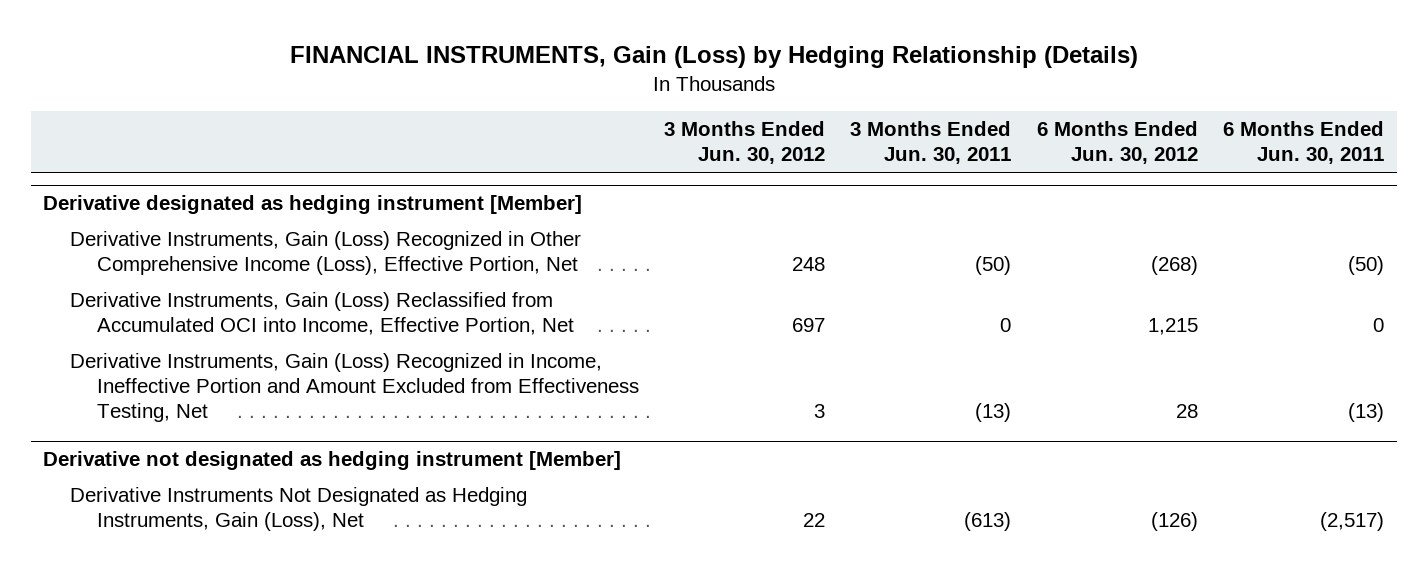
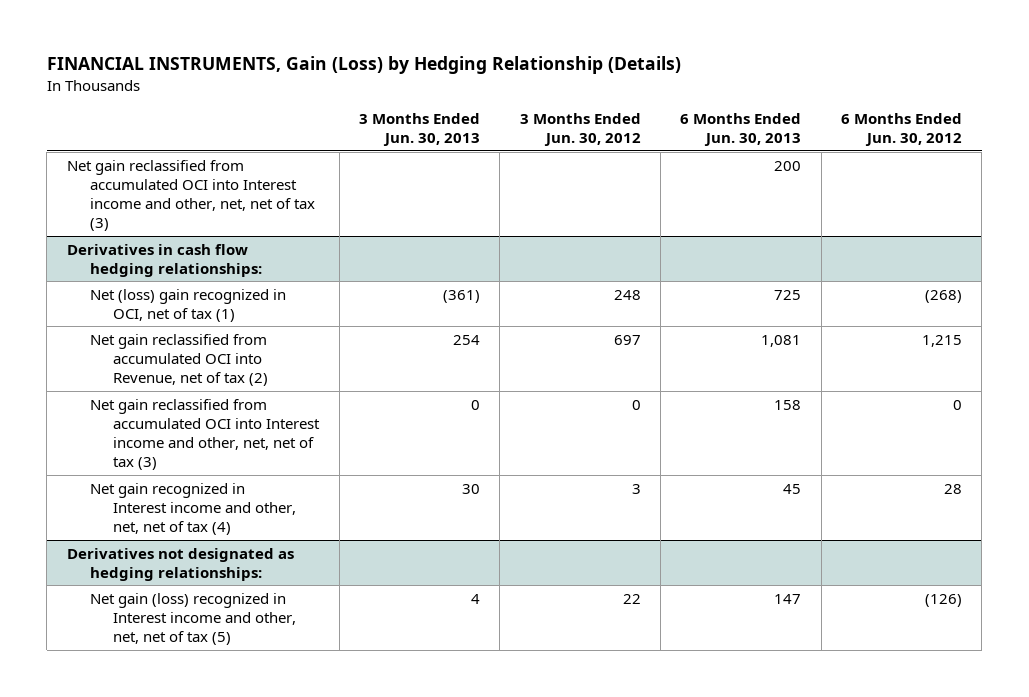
[850,121,1012,165] 3 Months Ended Jun. 30, 2011 -> none
[1223,121,1385,165] 6 Months Ended Jun. 30, 2011 -> none
none -> [358,113,480,147] 3 Months Ended Jun. 30, 2013
none -> [680,113,802,147] 6 Months Ended Jun. 30, 2013
[43,195,583,215] Derivative designated as hedging instrument [Member] -> none
[43,451,622,471] Derivative not designated as hedging instrument [Member] -> none
none -> [66,159,315,231] Net gain reclassified from accumulated OCI into Interest income and other, net, net of tax (3)
none -> [66,243,262,277] Derivatives in cash flow hedging relationships:
[69,230,581,276] Derivative Instruments, Gain (Loss) Recognized in Other Comprehensive Income (Loss), Effective Portion, Net -> [89,288,286,322] Net (loss) gain recognized in OCI, net of tax (1)
[69,291,574,336] Derivative Instruments, Gain (Loss) Reclassified from Accumulated OCI into Income, Effective Portion, Net -> [89,333,269,386] Net gain reclassified from accumulated OCI into Revenue, net of tax (2)
none -> [89,398,321,470] Net gain reclassified from accumulated OCI into Interest income and other, net, net of tax (3)
[69,352,639,423] Derivative Instruments, Gain (Loss) Recognized in Income, Ineffective Portion and Amount Excluded from Effectiveness Testing, Net -> [89,482,297,535] Net gain recognized in Interest income and other, net, net of tax (4)
none -> [66,547,294,581] Derivatives not designated as hedging relationships:
[69,486,527,532] Derivative Instruments Not Designated as Hedging Instruments, Gain (Loss), Net -> [89,592,297,645] Net gain (loss) recognized in Interest income and other, net, net of tax (5)

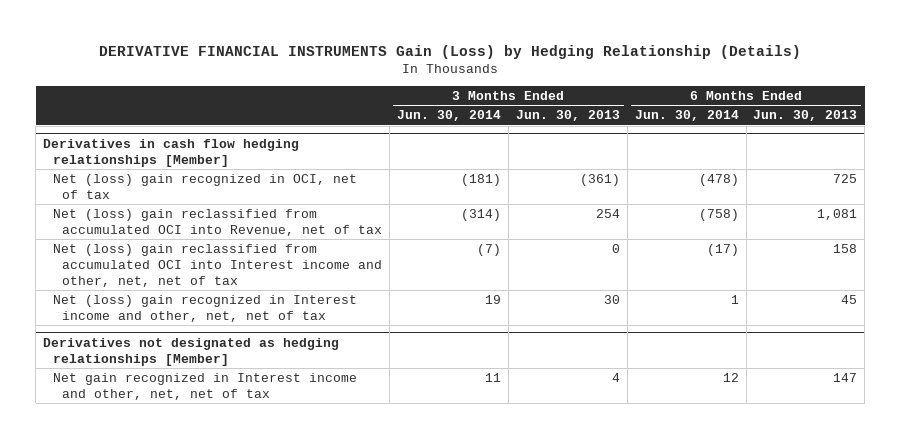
[46,56,681,75] FINANCIAL INSTRUMENTS, Gain (Loss) by Hedging Relationship (Details) -> [99,44,802,59] DERIVATIVE FINANCIAL INSTRUMENTS Gain (Loss) by Hedging Relationship (Details)
[519,113,641,147] 3 Months Ended Jun. 30, 2012 -> none
[841,113,963,147] 6 Months Ended Jun. 30, 2012 -> none
none -> [397,110,502,122] Jun. 30, 2014
none -> [634,110,739,122] Jun. 30, 2014
[66,159,315,231] Net gain reclassified from accumulated OCI into Interest income and other, net, net of tax (3) -> none
[66,243,262,277] Derivatives in cash flow hedging relationships: -> [43,138,300,167] Derivatives in cash flow hedging relationships [Member]
[89,288,286,322] Net (loss) gain recognized in OCI, net of tax (1) -> [52,173,357,199] Net (loss) gain recognized in OCI, net of tax
[89,333,269,386] Net gain reclassified from accumulated OCI into Revenue, net of tax (2) -> [52,208,383,236] Net (loss) gain reclassified from accumulated OCI into Revenue, net of tax
[89,398,321,470] Net gain reclassified from accumulated OCI into Interest income and other, net, net of tax (3) -> [52,243,383,287] Net (loss) gain reclassified from accumulated OCI into Interest income and other, net, net of tax
[89,482,297,535] Net gain recognized in Interest income and other, net, net of tax (4) -> [52,294,357,322] Net (loss) gain recognized in Interest income and other, net, net of tax
[66,547,294,581] Derivatives not designated as hedging relationships: -> [43,337,340,366] Derivatives not designated as hedging relationships [Member]
[89,592,297,645] Net gain (loss) recognized in Interest income and other, net, net of tax (5) -> [52,372,357,400] Net gain recognized in Interest income and other, net, net of tax

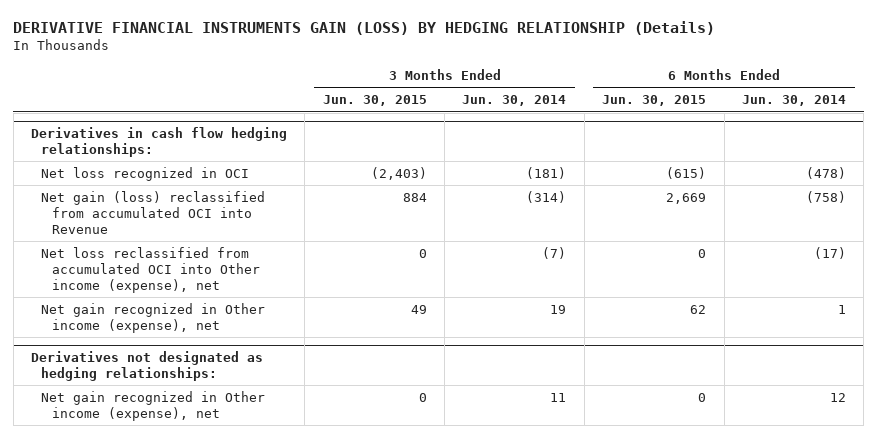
[99,44,802,59] DERIVATIVE FINANCIAL INSTRUMENTS Gain (Loss) by Hedging Relationship (Details) -> [13,21,716,36] DERIVATIVE FINANCIAL INSTRUMENTS GAIN (LOSS) BY HEDGING RELATIONSHIP (Details)
[515,110,620,122] Jun. 30, 2013 -> none
[753,110,858,122] Jun. 30, 2013 -> none
none -> [322,95,427,107] Jun. 30, 2015
none -> [602,95,707,107] Jun. 30, 2015
[43,138,300,167] Derivatives in cash flow hedging relationships [Member] -> [30,126,287,157] Derivatives in cash flow hedging relationships:
[52,173,357,199] Net (loss) gain recognized in OCI, net of tax -> [41,166,250,181] Net loss recognized in OCI
[52,208,383,236] Net (loss) gain reclassified from accumulated OCI into Revenue, net of tax -> [41,190,266,234] Net gain (loss) reclassified from accumulated OCI into Revenue
[52,243,383,287] Net (loss) gain reclassified from accumulated OCI into Interest income and other, net, net of tax -> [41,246,260,293] Net loss reclassified from accumulated OCI into Other income (expense), net
[52,294,357,322] Net (loss) gain recognized in Interest income and other, net, net of tax -> [41,302,266,333] Net gain recognized in Other income (expense), net
[43,337,340,366] Derivatives not designated as hedging relationships [Member] -> [30,350,263,381] Derivatives not designated as hedging relationships:
[52,372,357,400] Net gain recognized in Interest income and other, net, net of tax -> [41,390,266,421] Net gain recognized in Other income (expense), net

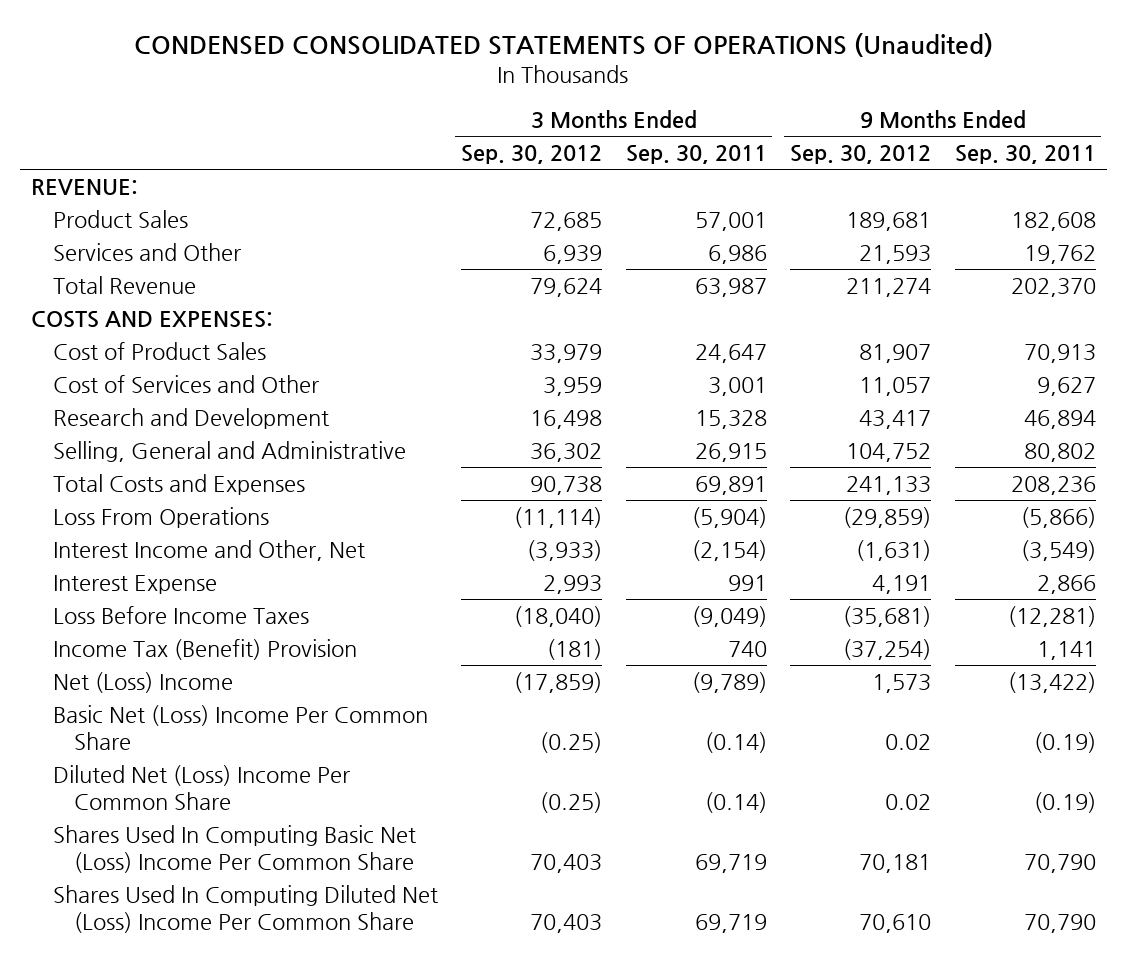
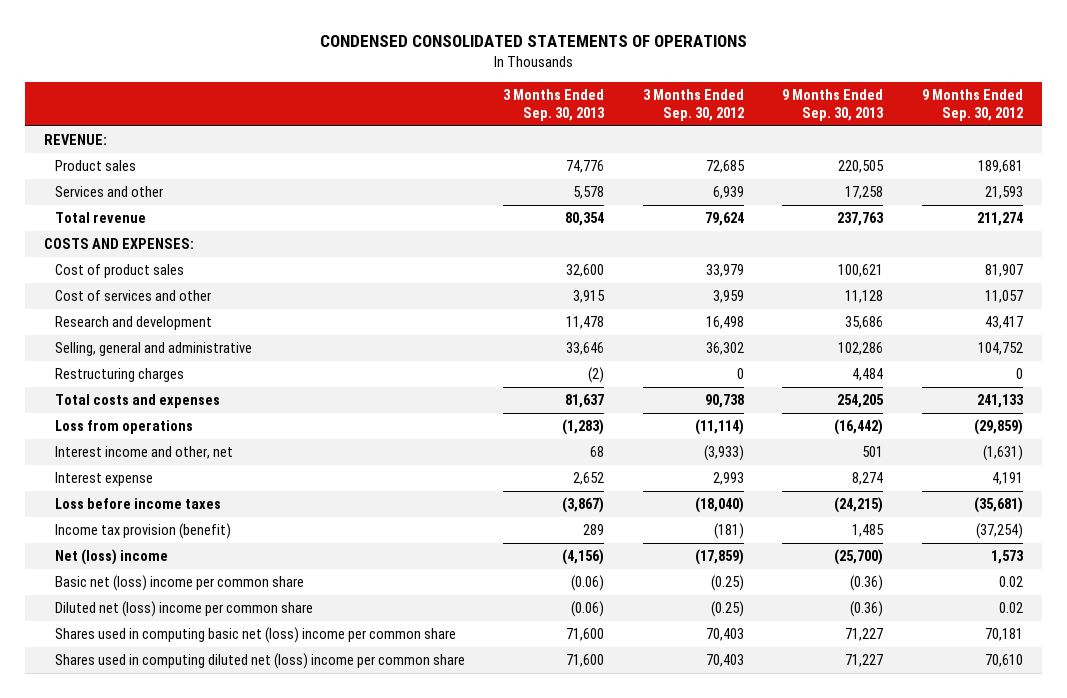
[134,32,994,57] CONDENSED CONSOLIDATED STATEMENTS OF OPERATIONS (Unaudited) -> [319,35,747,48] CONDENSED CONSOLIDATED STATEMENTS OF OPERATIONS
[625,145,767,165] Sep. 30, 2011 -> none
[954,145,1096,165] Sep. 30, 2011 -> none
none -> [503,89,606,121] 3 Months Ended Sep. 30, 2013
none -> [782,89,885,121] 9 Months Ended Sep. 30, 2013
[52,210,188,229] Product Sales -> [54,160,136,172] Product sales
[52,243,241,262] Services and Other -> [54,186,163,198] Services and other
[52,276,196,295] Total Revenue -> [54,212,146,224] Total revenue
[52,342,266,361] Cost of Product Sales -> [54,264,184,279] Cost of product sales
[52,375,319,394] Cost of Services and Other -> [54,290,211,302] Cost of services and other
[52,408,329,430] Research and Development -> [54,316,212,331] Research and development
[52,441,406,463] Selling, General and Administrative -> [54,342,252,357] Selling, general and administrative
none -> [54,368,184,383] Restructuring charges
[52,474,305,496] Total Costs and Expenses -> [54,394,220,409] Total costs and expenses
[52,507,269,529] Loss From Operations -> [54,420,193,435] Loss from operations
[52,540,365,562] Interest Income and Other, Net -> [54,446,233,460] Interest income and other, net
[52,575,217,595] Interest Expense -> [54,472,153,487] Interest expense
[52,606,309,625] Loss Before Income Taxes -> [54,498,221,510] Loss before income taxes
[52,639,357,661] Income Tax (Benefit) Provision -> [54,523,231,540] Income tax provision (benefit)
[52,672,233,694] Net (Loss) Income -> [54,549,168,566] Net (loss) income
[52,705,428,750] Basic Net (Loss) Income Per Common Share -> [54,575,304,592] Basic net (loss) income per common share
[52,765,350,810] Diluted Net (Loss) Income Per Common Share -> [54,601,313,618] Diluted net (loss) income per common share
[52,825,416,873] Shares Used In Computing Basic Net (Loss) Income Per Common Share -> [54,627,456,644] Shares used in computing basic net (loss) income per common share
[52,885,438,933] Shares Used In Computing Diluted Net (Loss) Income Per Common Share -> [54,653,465,670] Shares used in computing diluted net (loss) income per common share

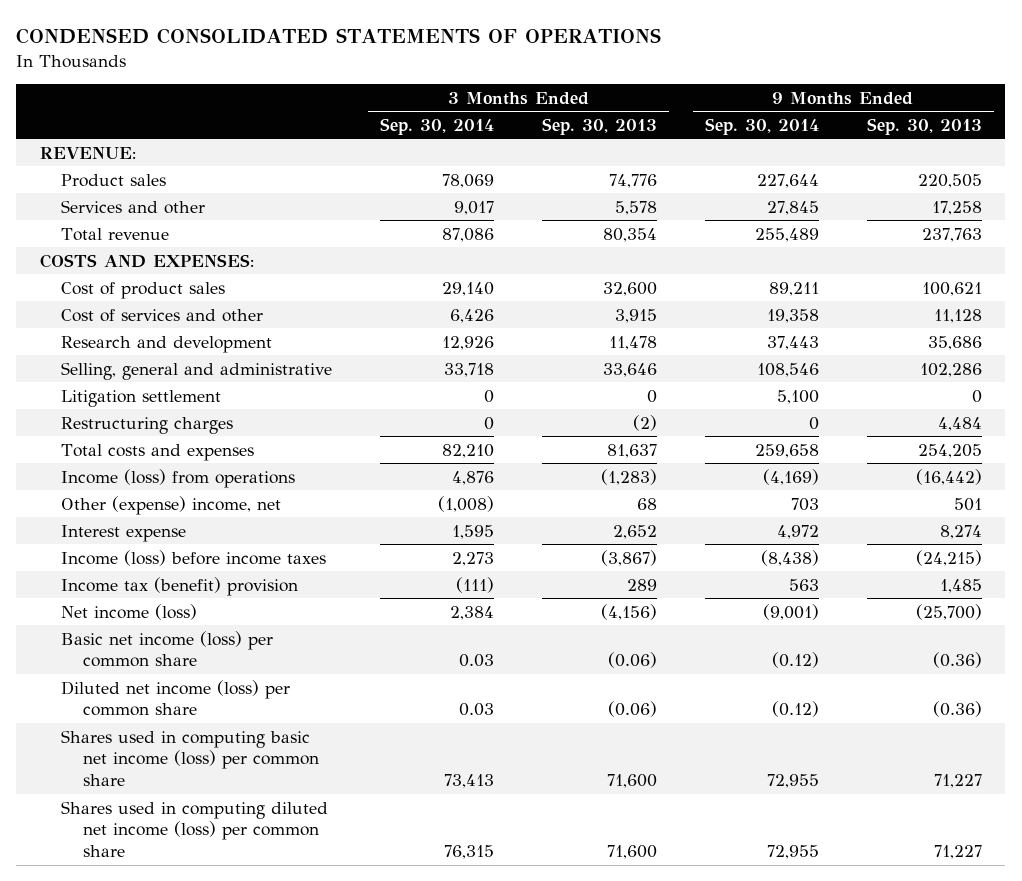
[642,89,744,121] 3 Months Ended Sep. 30, 2012 -> none
[922,89,1024,121] 9 Months Ended Sep. 30, 2012 -> none
none -> [380,117,495,135] Sep. 30, 2014
none -> [704,117,819,135] Sep. 30, 2014
none -> [61,389,222,407] Litigation settlement
[54,420,193,435] Loss from operations -> [61,468,296,488] Income (loss) from operations
[54,446,233,460] Interest income and other, net -> [61,495,282,515] Other (expense) income, net
[54,498,221,510] Loss before income taxes -> [61,549,327,566] Income (loss) before income taxes
[54,523,231,540] Income tax provision (benefit) -> [61,576,299,596] Income tax (benefit) provision
[54,549,168,566] Net (loss) income -> [61,603,198,620] Net income (loss)
[54,575,304,592] Basic net (loss) income per common share -> [61,630,274,668] Basic net income (loss) per common share
[54,601,313,618] Diluted net (loss) income per common share -> [61,679,291,717] Diluted net income (loss) per common share
[54,627,456,644] Shares used in computing basic net (loss) income per common share -> [61,729,319,787] Shares used in computing basic net income (loss) per common share
[54,653,465,670] Shares used in computing diluted net (loss) income per common share -> [61,800,329,858] Shares used in computing diluted net income (loss) per common share

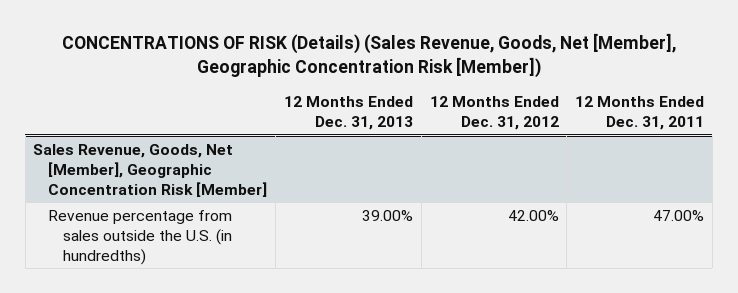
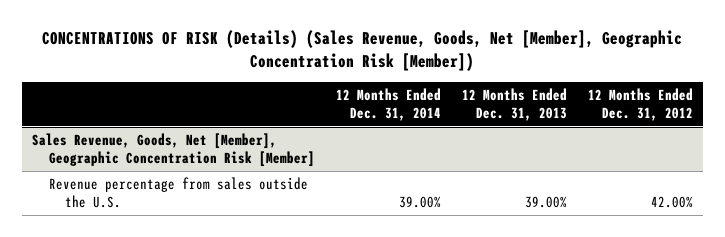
[575,96,705,131] 12 Months Ended Dec. 31, 2011 -> none
none -> [335,87,441,122] 12 Months Ended Dec. 31, 2014
[48,209,233,265] Revenue percentage from sales outside the U.S. (in hundredths) -> [48,176,308,209] Revenue percentage from sales outside the U.S.

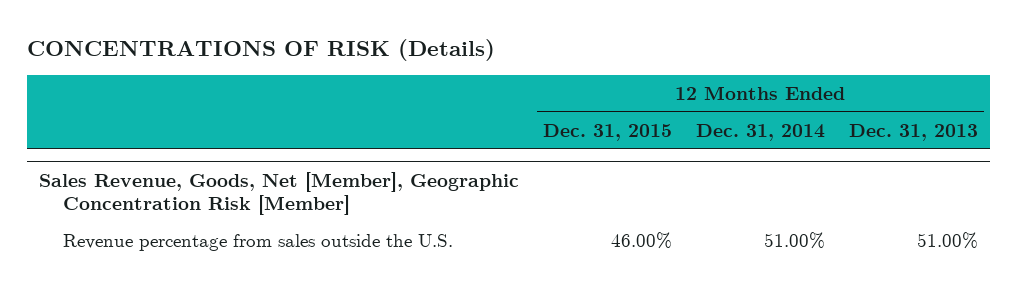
[42,30,683,72] CONCENTRATIONS OF RISK (Details) (Sales Revenue, Goods, Net [Member], Geographic Concentration Risk [Member]) -> [26,39,495,62] CONCENTRATIONS OF RISK (Details)
[587,87,693,122] 12 Months Ended Dec. 31, 2012 -> none
none -> [542,123,672,141] Dec. 31, 2015
[398,196,441,209] 39.00% -> [763,231,825,249] 51.00%
[524,196,567,209] 39.00% -> [916,231,978,249] 51.00%

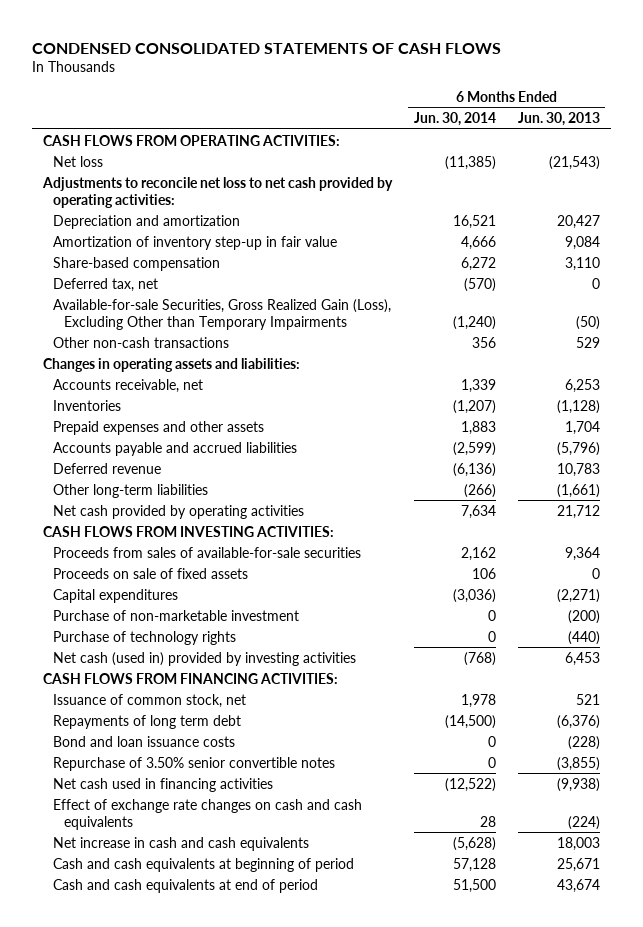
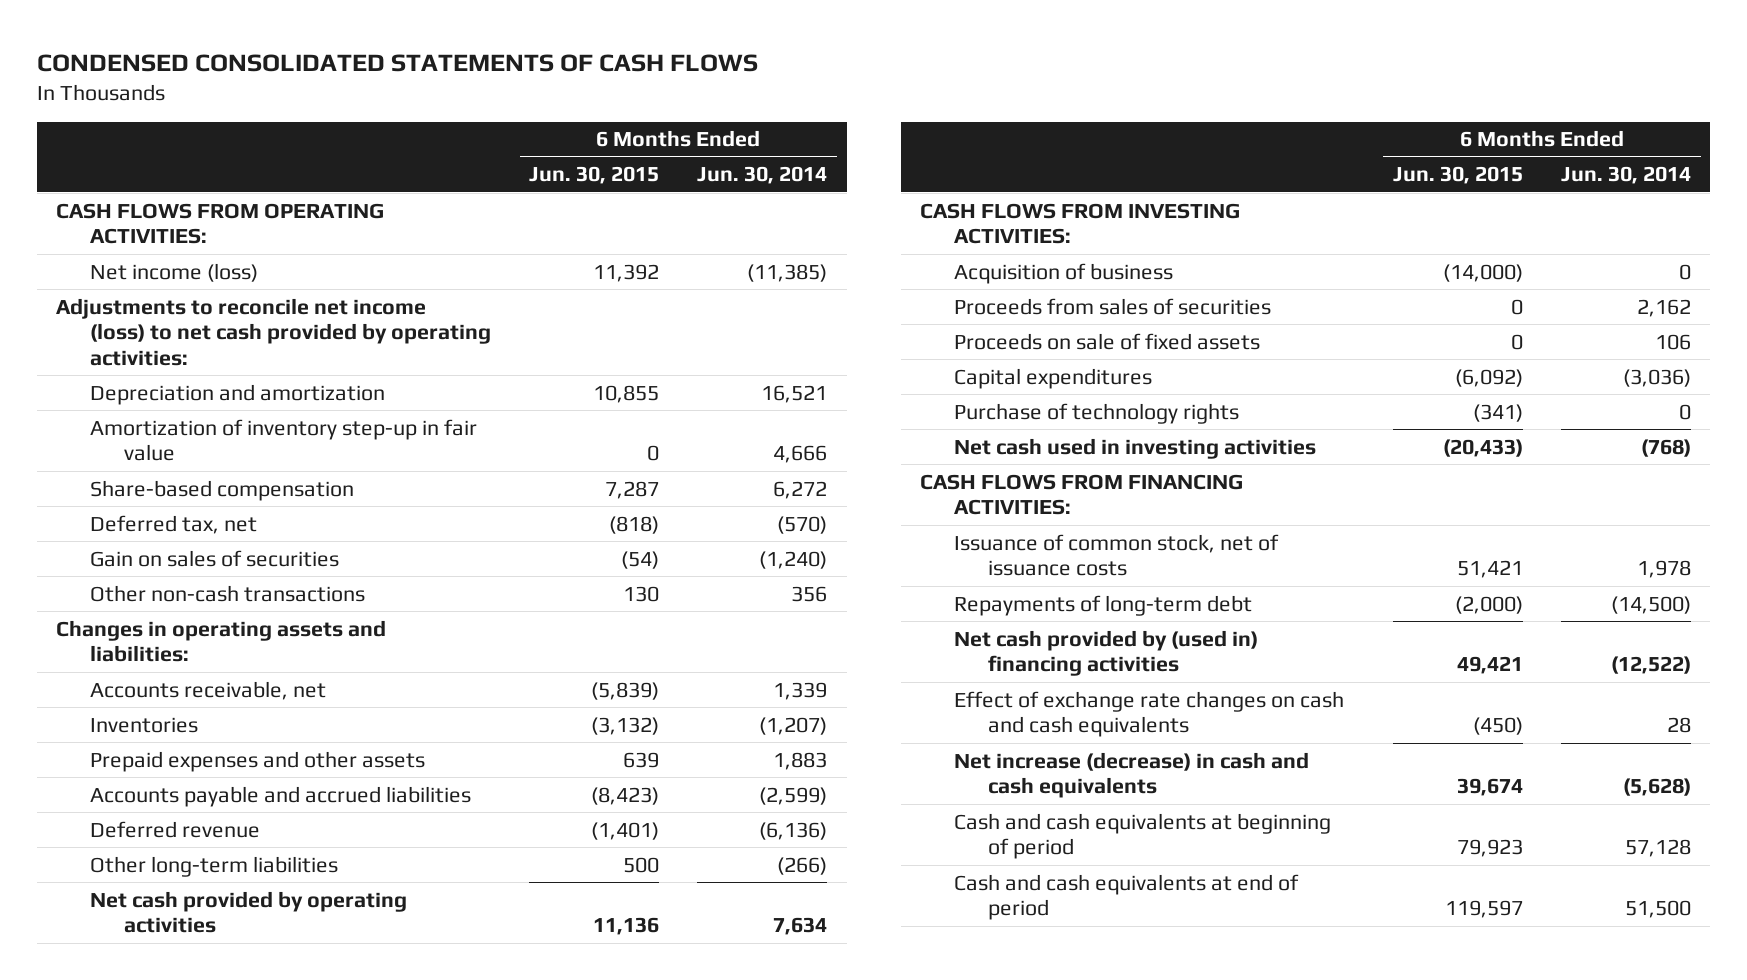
[517,112,600,127] Jun. 30, 2013 -> none
none -> [529,166,660,185] Jun. 30, 2015
[53,155,104,167] Net loss -> [89,262,258,282] Net income (loss)
[41,176,393,208] Adjustments to reconcile net loss to net cash provided by operating activities: -> [56,297,491,366] Adjustments to reconcile net income (loss) to net cash provided by operating activities:
[53,298,392,330] Available-for-sale Securities, Gross Realized Gain (Loss), Excluding Other than Temporary Impairments -> [89,549,339,567] Gain on sales of securities
none -> [953,262,1173,284] Acquisition of business
[53,546,362,558] Proceeds from sales of available-for-sale securities -> [953,297,1271,315] Proceeds from sales of securities
[53,609,300,621] Purchase of non-marketable investment -> none
[53,651,357,666] Net cash (used in) provided by investing activities -> [953,437,1316,459] Net cash used in investing activities
[53,735,236,747] Bond and loan issuance costs -> none
[53,756,336,771] Repurchase of 3.50% senior convertible notes -> none
[53,693,247,708] Issuance of common stock, net -> [953,533,1279,577] Issuance of common stock, net of issuance costs
[53,714,242,729] Repayments of long term debt -> [953,594,1252,616] Repayments of long-term debt
[53,777,274,792] Net cash used in financing activities -> [953,629,1258,677] Net cash provided by (used in) financing activities
[53,836,310,851] Net increase in cash and cash equivalents -> [953,751,1309,799] Net increase (decrease) in cash and cash equivalents

